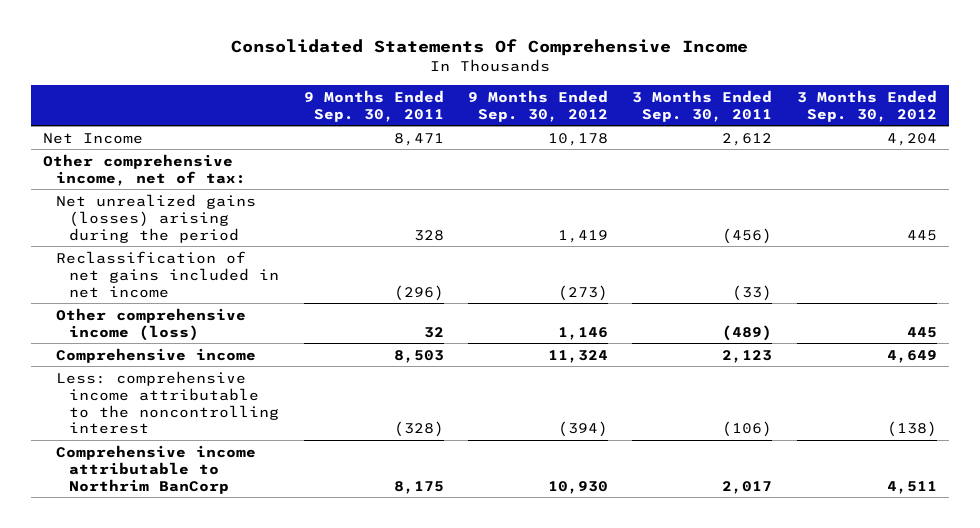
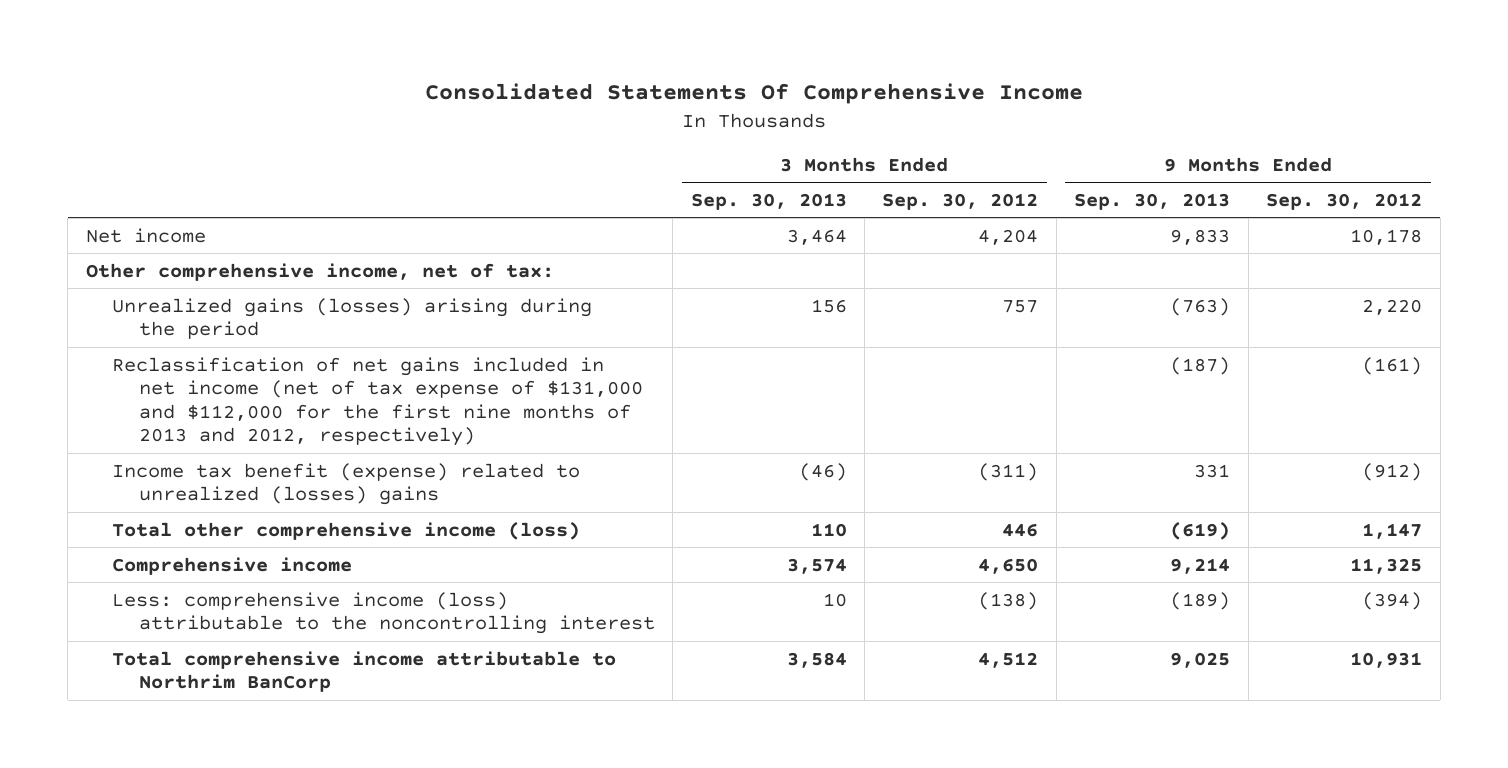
[303,89,444,122] 9 Months Ended Sep. 30, 2011 -> none
[632,89,773,122] 3 Months Ended Sep. 30, 2011 -> none
none -> [690,192,847,210] Sep. 30, 2013
none -> [1074,192,1231,210] Sep. 30, 2013
[43,132,144,144] Net Income -> [85,227,206,243] Net income
[56,250,280,298] Reclassification of net gains included in net income -> none
[56,193,257,243] Net unrealized gains (losses) arising during the period -> [112,297,593,340] Unrealized gains (losses) arising during the period
[558,229,609,243] 1,419 -> [1362,298,1423,315] 2,220
[906,229,937,241] 445 -> [1002,299,1039,313] 757
none -> [112,356,643,447] Reclassification of net gains included in net income (net of tax expense of $131,000 and $112,000 for the first nine months of 2013 and 2012, respectively)
none -> [112,462,581,506] Income tax benefit (expense) related to unrealized (losses) gains
[56,307,247,341] Other comprehensive income (loss) -> [112,521,581,540] Total other comprehensive income (loss)
[558,326,609,340] 1,146 -> [1362,522,1423,539] 1,147
[906,326,937,338] 445 -> [1002,522,1039,537] 446
[548,349,609,363] 11,324 -> [1350,557,1423,574] 11,325
[886,349,937,363] 4,649 -> [978,557,1039,574] 4,650
[56,370,280,435] Less: comprehensive income attributable to the noncontrolling interest -> [112,591,655,635] Less: comprehensive income (loss) attributable to the noncontrolling interest
[56,444,257,494] Comprehensive income attributable to Northrim BanCorp -> [112,650,617,693] Total comprehensive income attributable to Northrim BanCorp
[548,480,609,494] 10,930 -> [1350,651,1423,668] 10,931
[886,480,937,494] 4,511 -> [978,651,1039,668] 4,512

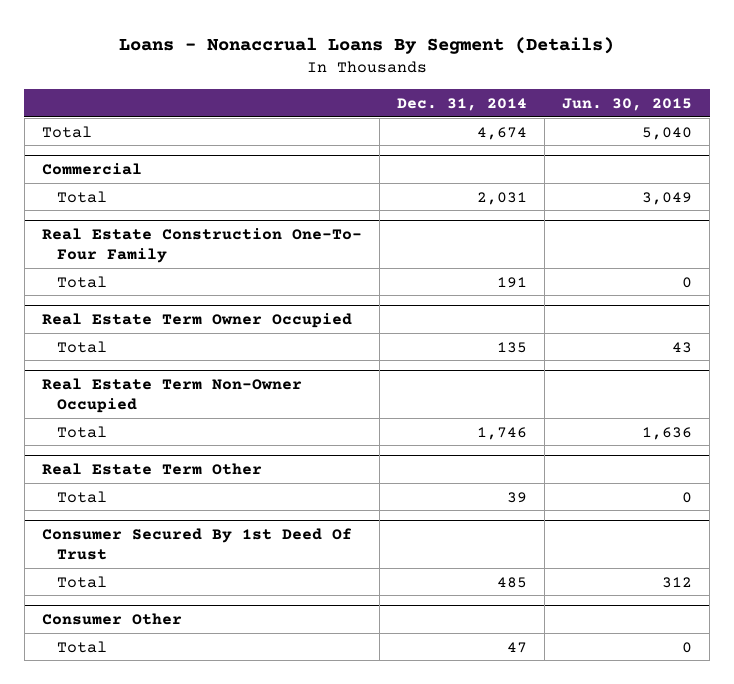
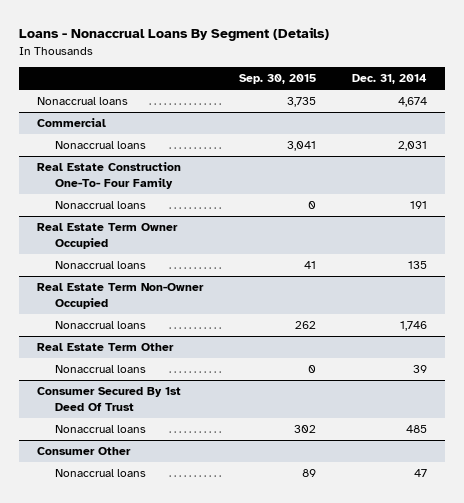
[562,97,693,111] Jun. 30, 2015 -> none
none -> [238,74,316,85] Sep. 30, 2015
[41,125,92,138] Total -> [37,97,129,106] Nonaccrual loans
[56,190,107,203] Total -> [54,141,146,150] Nonaccrual loans
[56,275,107,288] Total -> [54,201,146,210] Nonaccrual loans
[56,340,107,353] Total -> [54,261,146,270] Nonaccrual loans
[56,425,107,438] Total -> [54,321,146,330] Nonaccrual loans
[56,490,107,503] Total -> [54,365,146,374] Nonaccrual loans
[56,575,107,588] Total -> [54,425,146,434] Nonaccrual loans
[56,640,107,653] Total -> [54,469,146,478] Nonaccrual loans

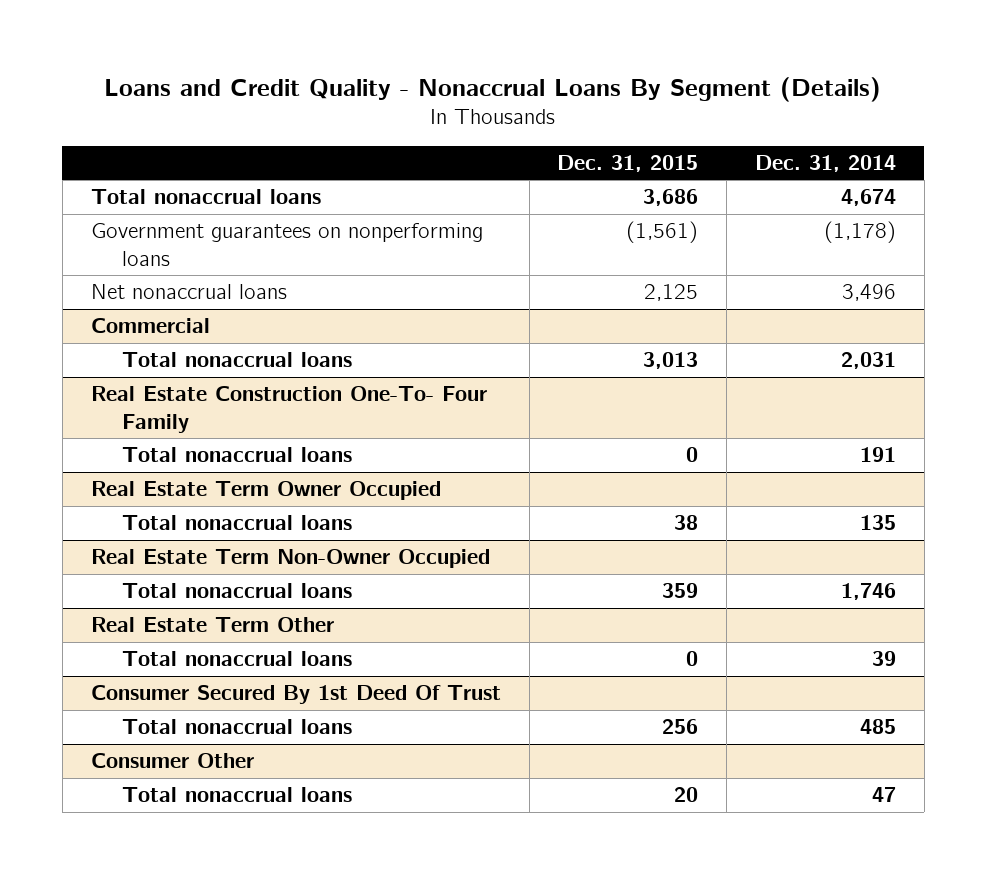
[19,27,330,42] Loans - Nonaccrual Loans By Segment (Details) -> [104,76,882,102] Loans and Credit Quality - Nonaccrual Loans By Segment (Details)
[238,74,316,85] Sep. 30, 2015 -> none
none -> [557,154,699,172] Dec. 31, 2015
[37,97,129,106] Nonaccrual loans -> [90,189,321,205] Total nonaccrual loans
none -> [90,223,483,266] Government guarantees on nonperforming loans
none -> [90,284,287,300] Net nonaccrual loans
[54,141,146,150] Nonaccrual loans -> [121,352,352,368] Total nonaccrual loans
[54,201,146,210] Nonaccrual loans -> [121,447,352,463] Total nonaccrual loans
[54,261,146,270] Nonaccrual loans -> [121,515,352,531] Total nonaccrual loans
[54,321,146,330] Nonaccrual loans -> [121,583,352,599] Total nonaccrual loans
[54,365,146,374] Nonaccrual loans -> [121,651,352,667] Total nonaccrual loans
[54,425,146,434] Nonaccrual loans -> [121,719,352,735] Total nonaccrual loans
[54,469,146,478] Nonaccrual loans -> [121,787,352,803] Total nonaccrual loans

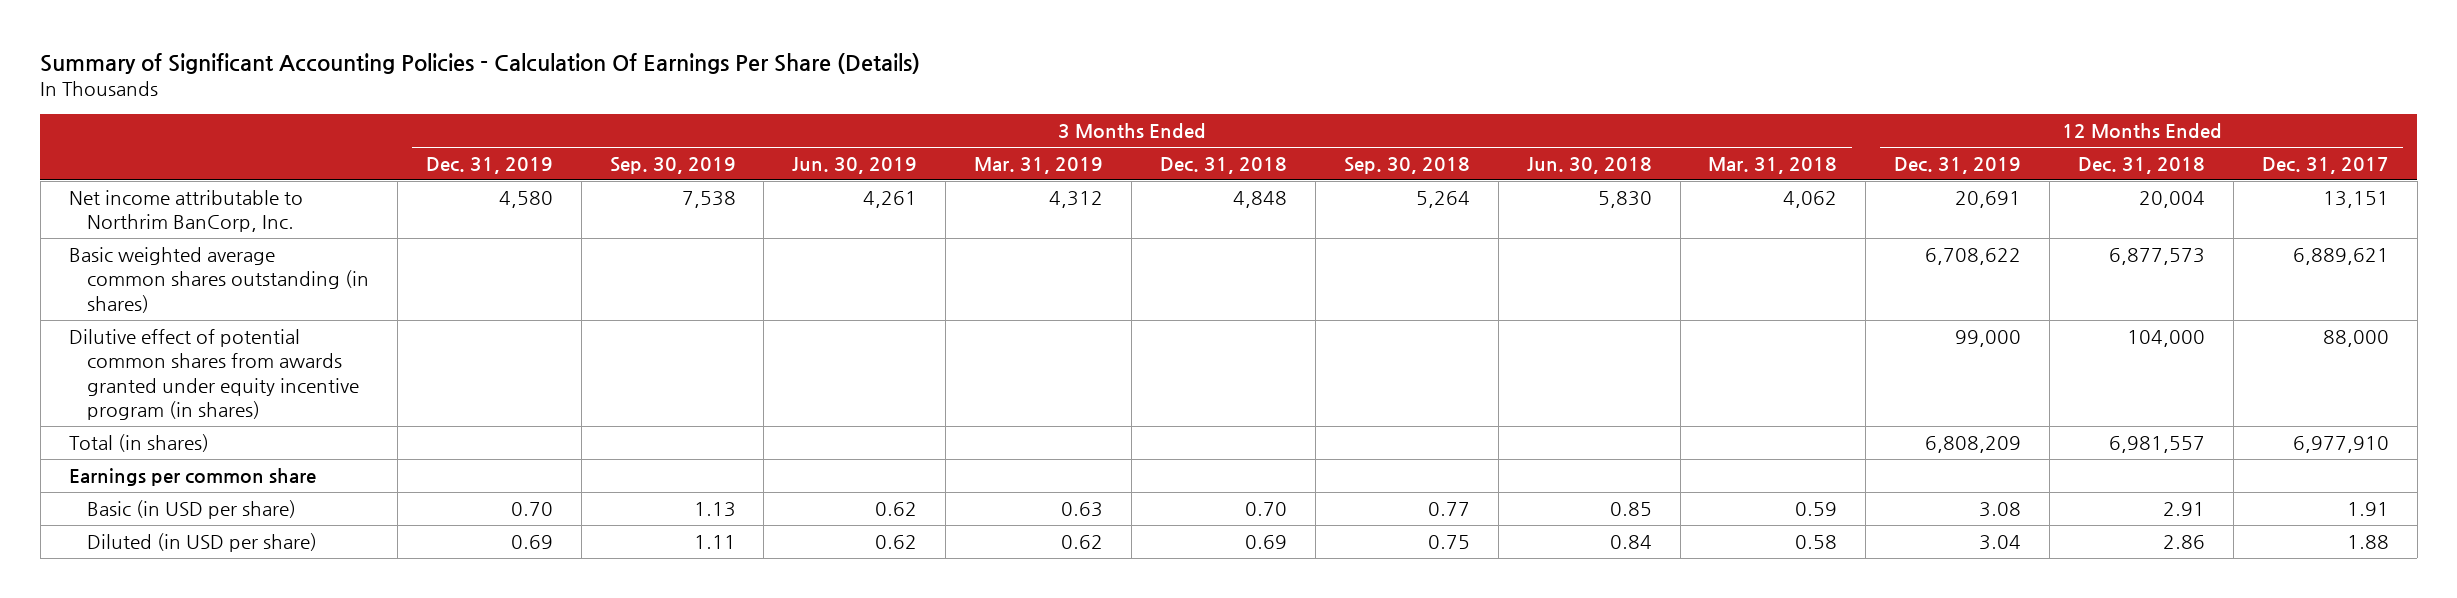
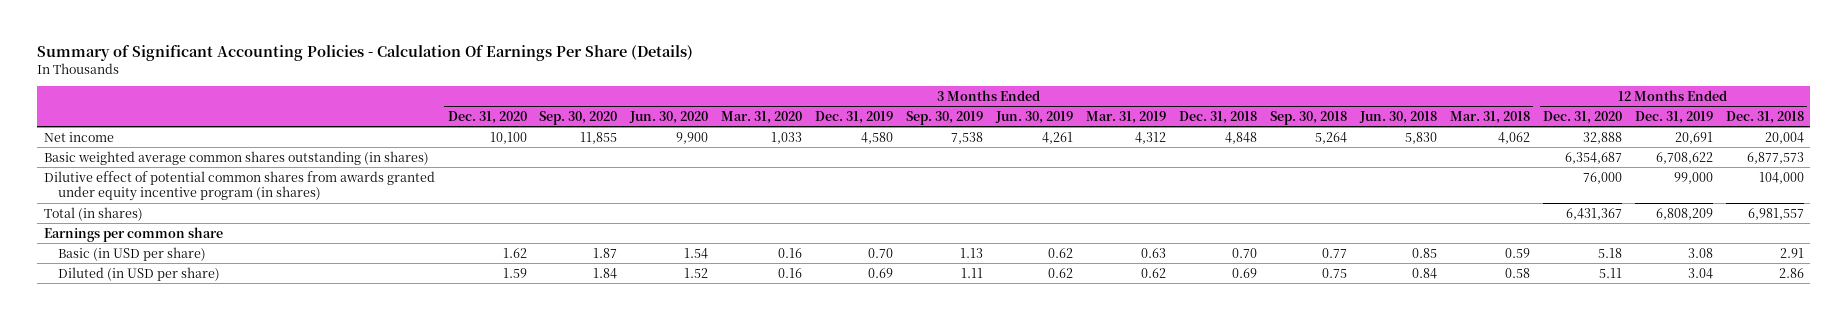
[2261,157,2389,175] Dec. 31, 2017 -> none
none -> [447,110,527,124] Dec. 31, 2020
none -> [539,110,618,125] Sep. 30, 2020
none -> [629,110,709,124] Jun. 30, 2020
none -> [721,110,803,124] Mar. 31, 2020
none -> [1542,110,1622,124] Dec. 31, 2020
[68,190,303,233] Net income attributable to Northrim BanCorp, Inc. -> [43,131,114,142] Net income

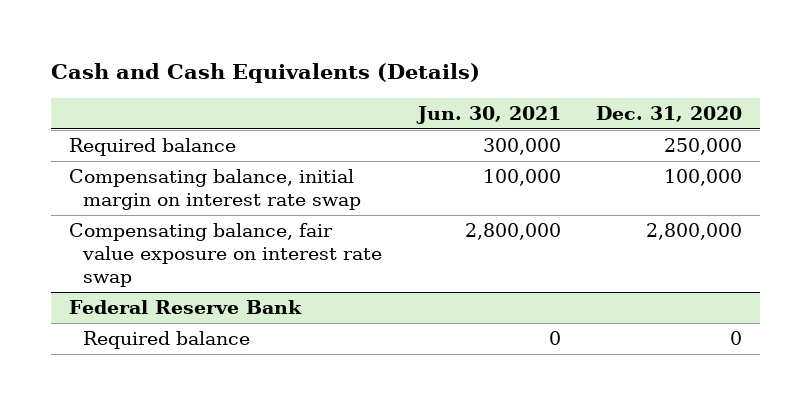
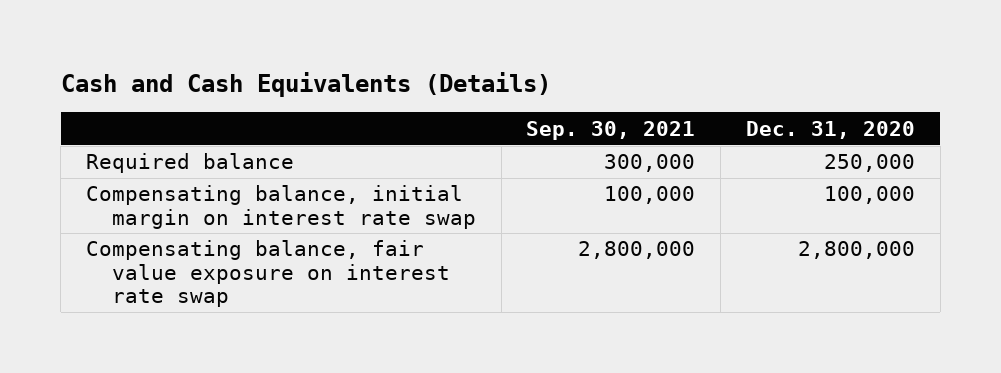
[415,106,561,125] Jun. 30, 2021 -> none
none -> [526,120,696,140] Sep. 30, 2021
[68,300,302,315] Federal Reserve Bank -> none
[83,331,251,350] Required balance -> none

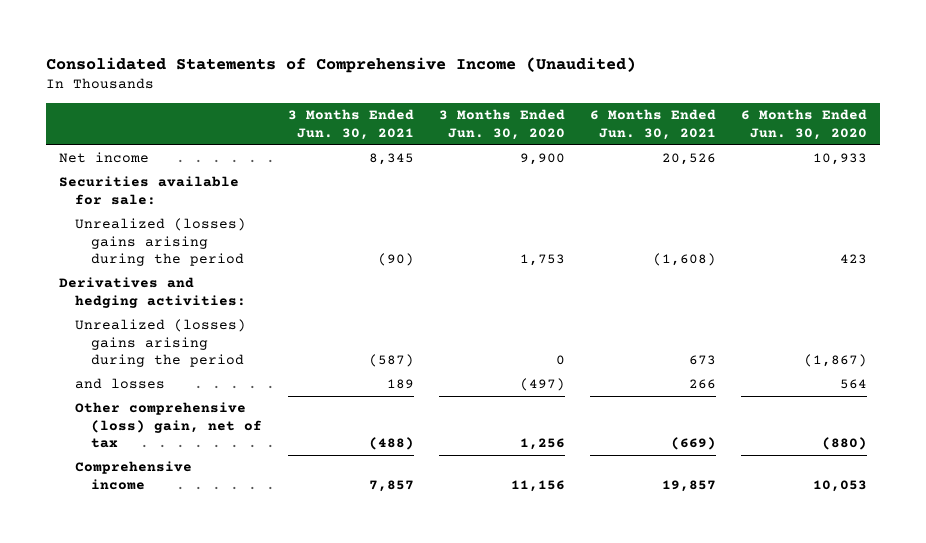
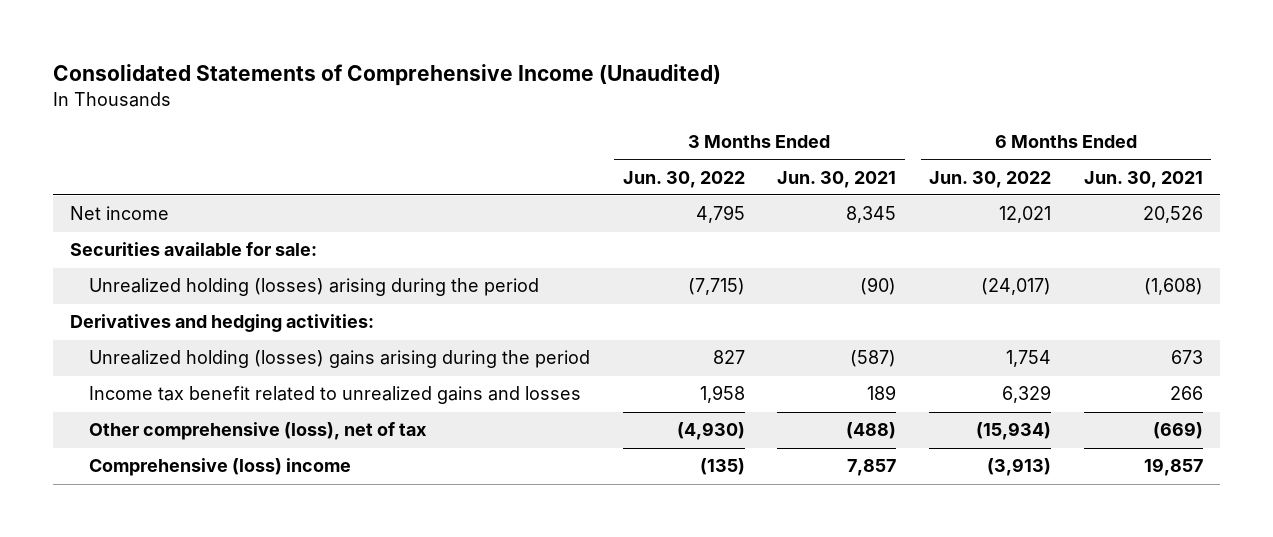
[438,109,565,140] 3 Months Ended Jun. 30, 2020 -> none
[741,109,868,140] 6 Months Ended Jun. 30, 2020 -> none
none -> [622,170,745,188] Jun. 30, 2022
none -> [929,170,1052,188] Jun. 30, 2022
[74,218,246,267] Unrealized (losses) gains arising during the period -> [88,278,539,297] Unrealized holding (losses) arising during the period
[74,319,246,368] Unrealized (losses) gains arising during the period -> [88,350,590,369] Unrealized holding (losses) gains arising during the period
[74,378,165,390] and losses -> [88,386,581,405] Income tax benefit related to unrealized gains and losses
[74,402,263,449] Other comprehensive (loss) gain, net of tax -> [88,422,427,441] Other comprehensive (loss), net of tax
[74,461,192,490] Comprehensive income -> [88,458,351,477] Comprehensive (loss) income

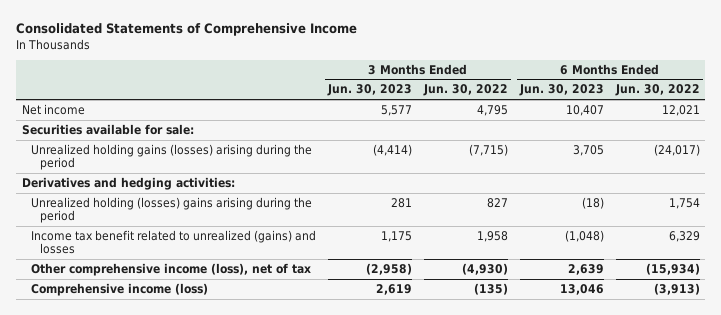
[53,64,722,87] Consolidated Statements of Comprehensive Income (Unaudited) -> [15,23,357,37] Consolidated Statements of Comprehensive Income
[777,170,897,188] Jun. 30, 2021 -> none
[1084,170,1204,188] Jun. 30, 2021 -> none
none -> [326,84,412,97] Jun. 30, 2023
none -> [518,84,604,97] Jun. 30, 2023
[88,278,539,297] Unrealized holding (losses) arising during the period -> [30,143,312,171] Unrealized holding gains (losses) arising during the period
[88,386,581,405] Income tax benefit related to unrealized gains and losses -> [30,229,316,255] Income tax benefit related to unrealized (gains) and losses
[88,422,427,441] Other comprehensive (loss), net of tax -> [30,262,311,276] Other comprehensive income (loss), net of tax
[88,458,351,477] Comprehensive (loss) income -> [30,282,208,296] Comprehensive income (loss)

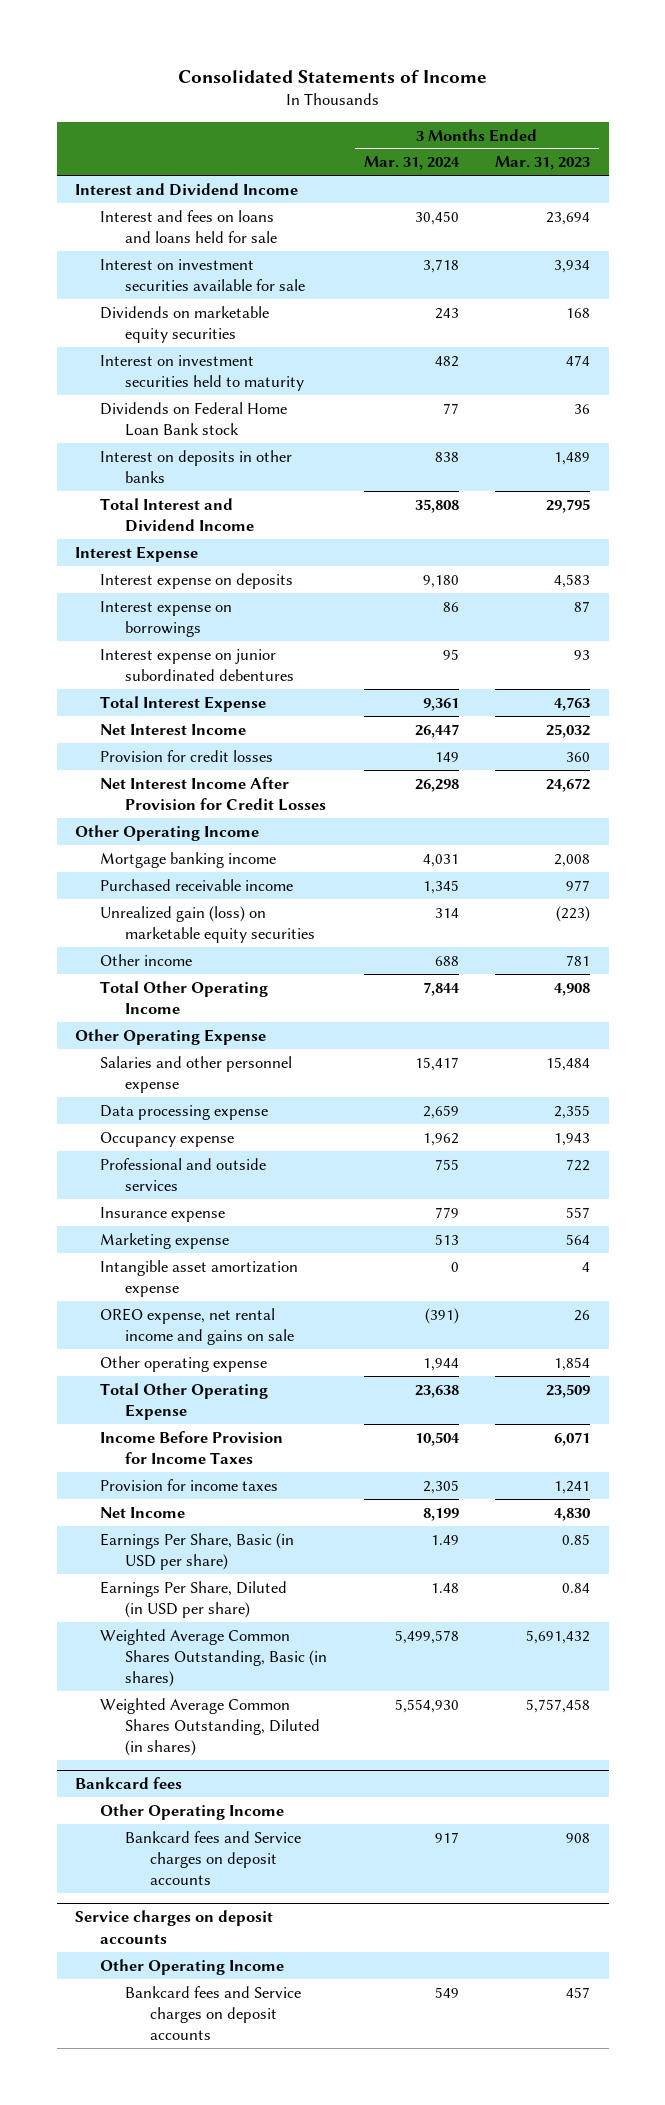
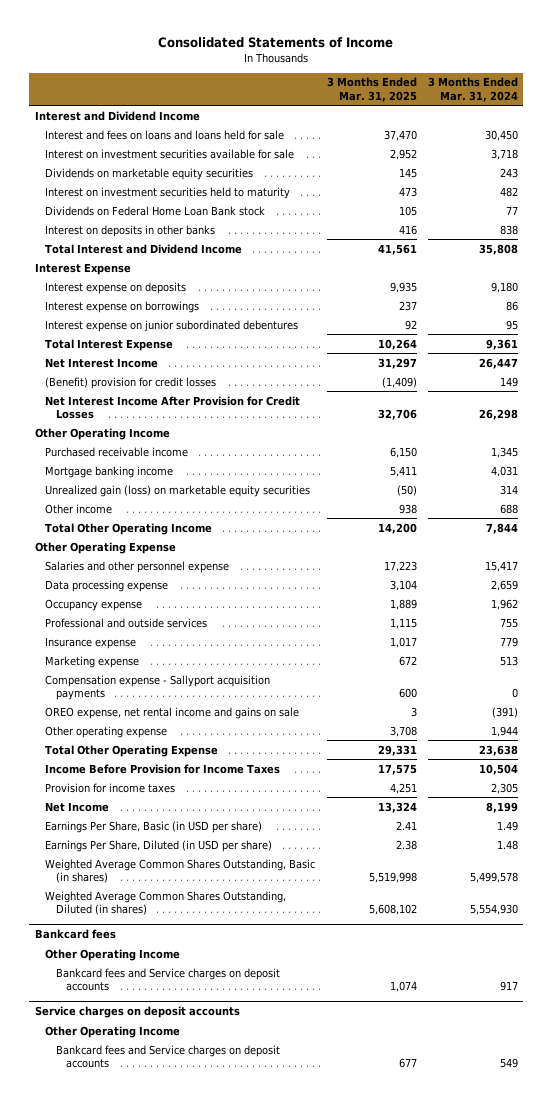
[495,156,591,171] Mar. 31, 2023 -> none
none -> [326,77,417,102] 3 Months Ended Mar. 31, 2025
[100,749,274,762] Provision for credit losses -> [45,376,217,389] (Benefit) provision for credit losses
[100,851,277,868] Mortgage banking income -> [45,465,174,478] Mortgage banking income
[100,1259,299,1298] Intangible asset amortization expense -> none
none -> [45,674,271,700] Compensation expense - Sallyport acquisition payments

